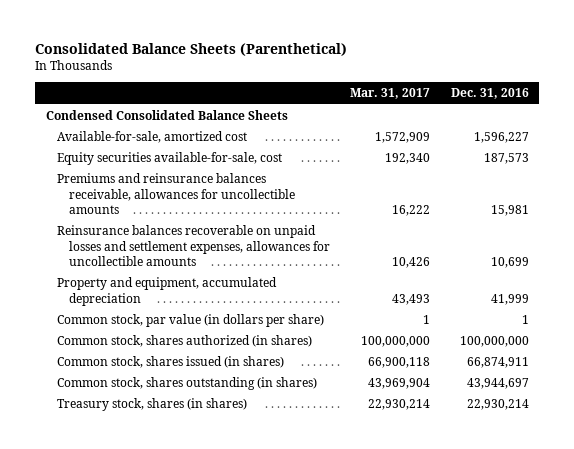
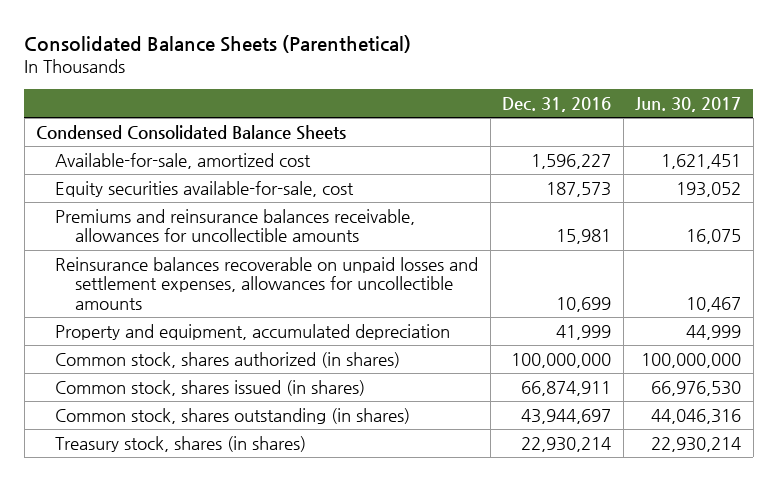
[350,88,431,100] Mar. 31, 2017 -> none
none -> [635,96,742,112] Jun. 30, 2017
[57,313,325,327] Common stock, par value (in dollars per share) -> none

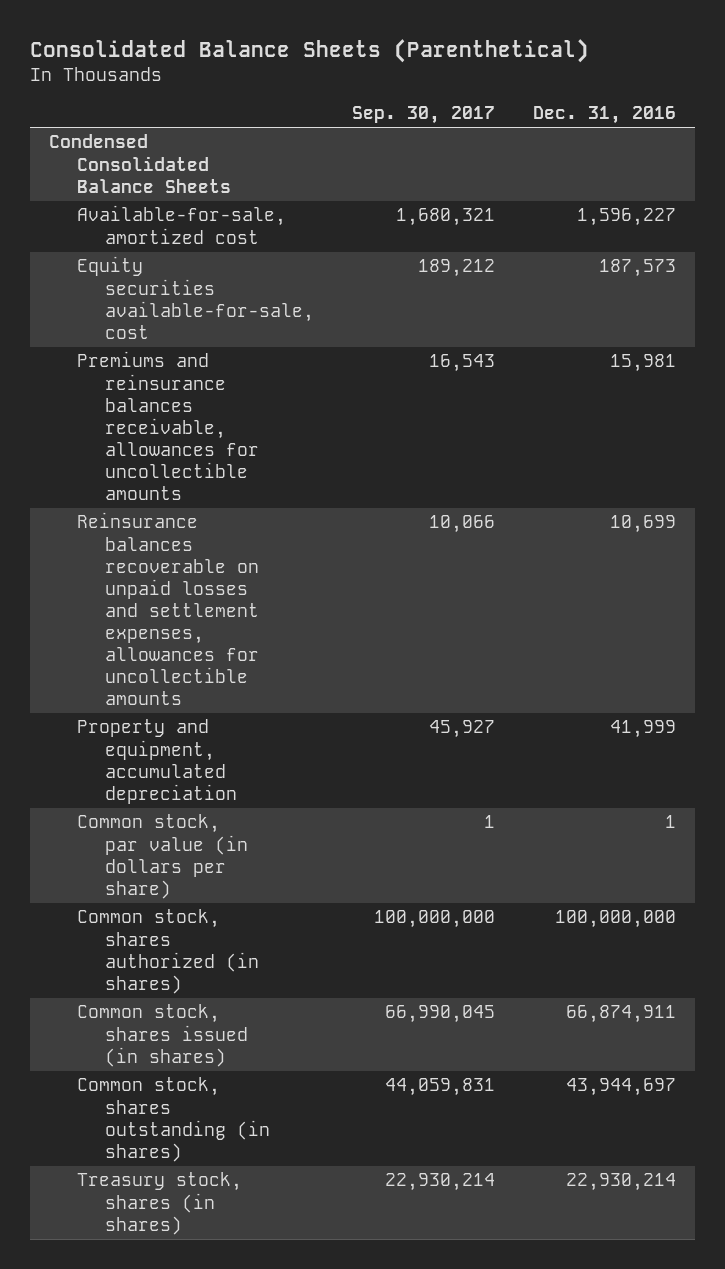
[635,96,742,112] Jun. 30, 2017 -> none
none -> [351,106,495,125] Sep. 30, 2017
none -> [76,814,248,899] Common stock, par value (in dollars per share)

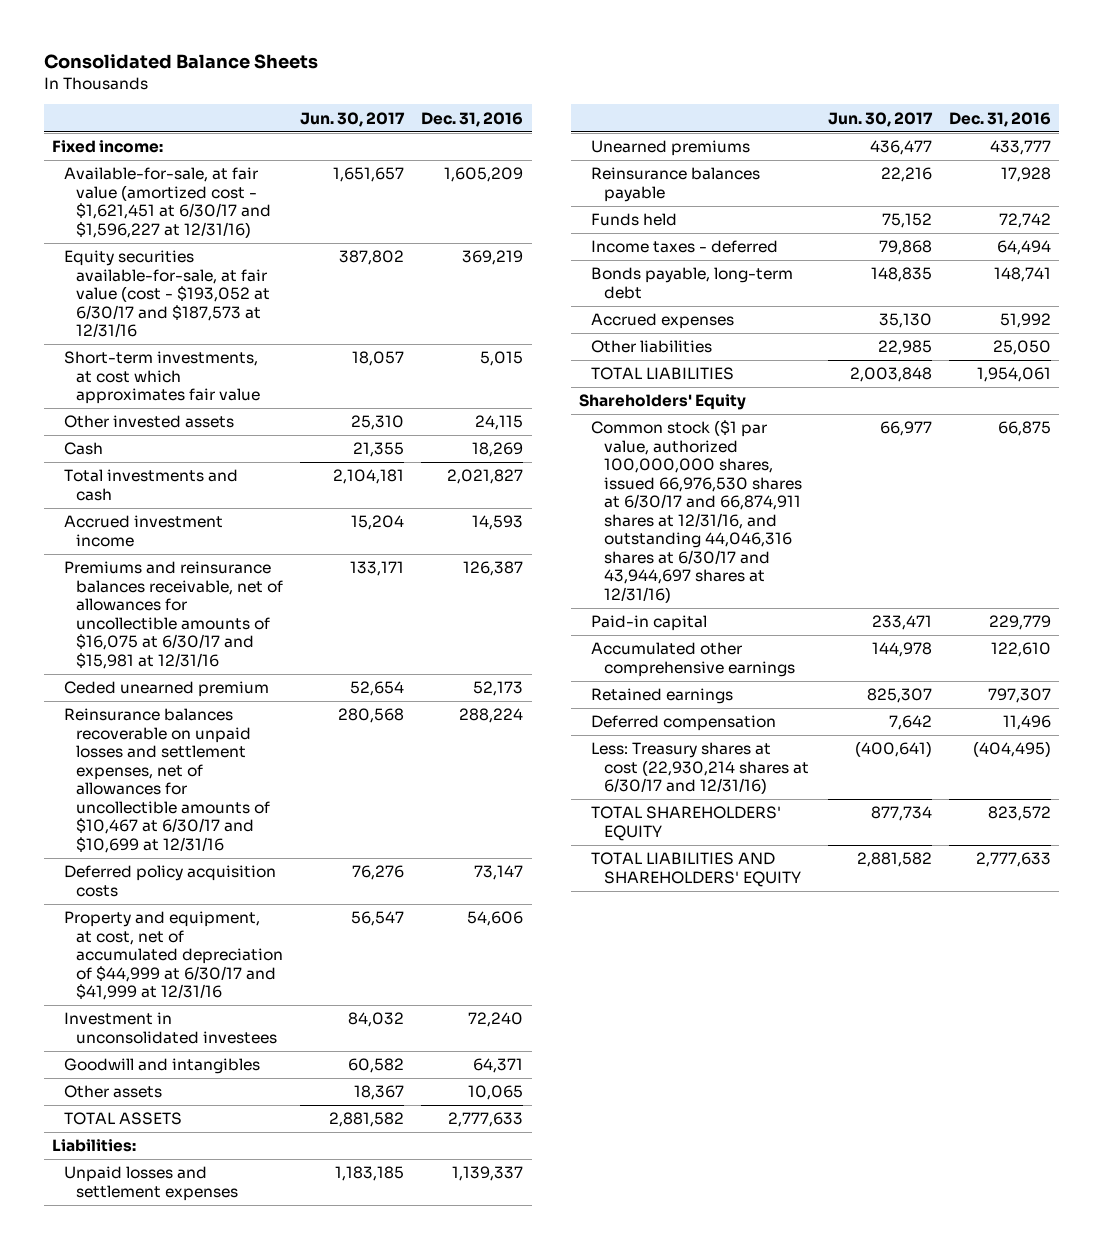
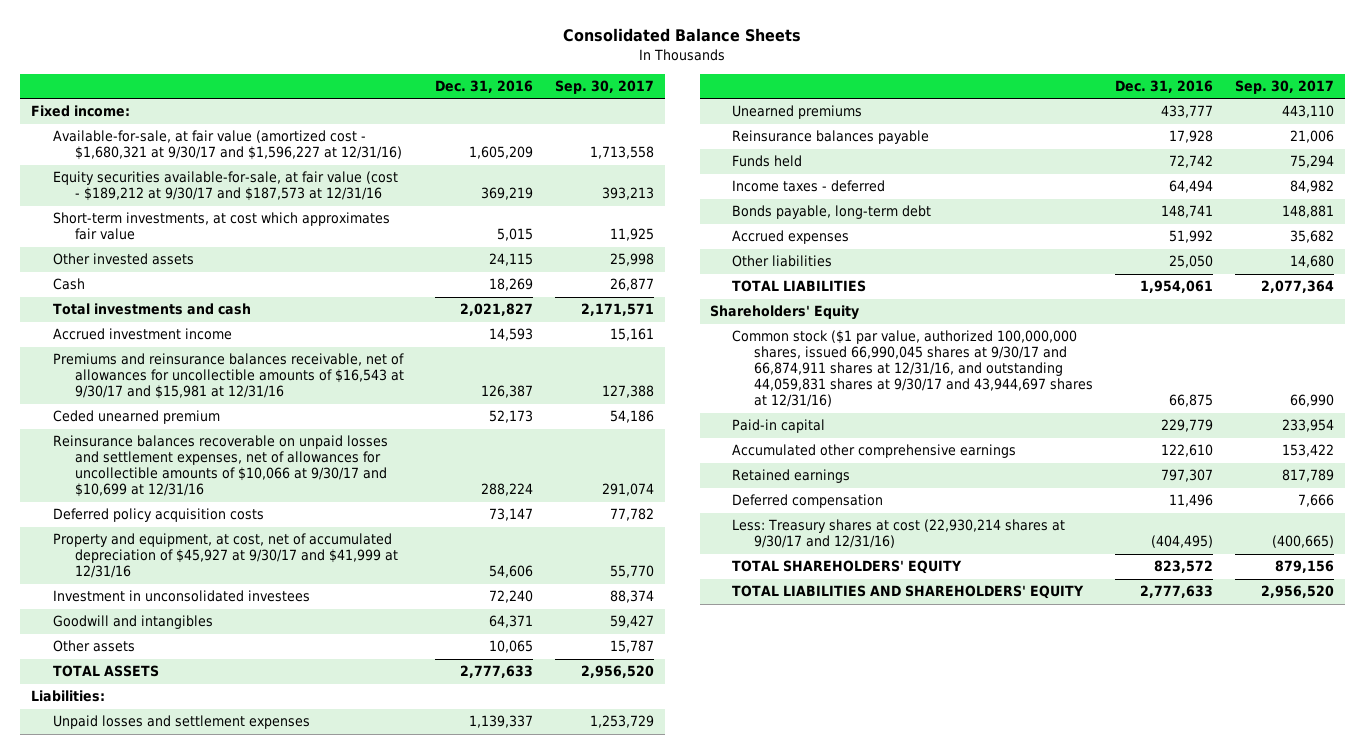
[300,111,406,127] Jun. 30, 2017 -> none
none -> [555,80,655,95] Sep. 30, 2017
[64,167,272,238] Available-for-sale, at fair value (amortized cost - $1,621,451 at 6/30/17 and $1,596,227 at 12/31/16) -> [52,130,402,161] Available-for-sale, at fair value (amortized cost - $1,680,321 at 9/30/17 and $1,596,227 at 12/31/16)
[64,250,271,338] Equity securities available-for-sale, at fair value (cost - $193,052 at 6/30/17 and $187,573 at 12/31/16 -> [52,171,398,202] Equity securities available-for-sale, at fair value (cost - $189,212 at 9/30/17 and $187,573 at 12/31/16
[64,561,284,669] Premiums and reinsurance balances receivable, net of allowances for uncollectible amounts of $16,075 at 6/30/17 and $15,981 at 12/31/16 -> [52,353,404,400] Premiums and reinsurance balances receivable, net of allowances for uncollectible amounts of $16,543 at 9/30/17 and $15,981 at 12/31/16
[64,708,271,853] Reinsurance balances recoverable on unpaid losses and settlement expenses, net of allowances for uncollectible amounts of $10,467 at 6/30/17 and $10,699 at 12/31/16 -> [52,435,388,498] Reinsurance balances recoverable on unpaid losses and settlement expenses, net of allowances for uncollectible amounts of $10,066 at 9/30/17 and $10,699 at 12/31/16
[64,911,284,1001] Property and equipment, at cost, net of accumulated depreciation of $44,999 at 6/30/17 and $41,999 at 12/31/16 -> [52,533,398,579] Property and equipment, at cost, net of accumulated depreciation of $45,927 at 9/30/17 and $41,999 at 12/31/16
[591,420,802,603] Common stock ($1 par value, authorized 100,000,000 shares, issued 66,976,530 shares at 6/30/17 and 66,874,911 shares at 12/31/16, and outstanding 44,046,316 shares at 6/30/17 and 43,944,697 shares at 12/31/16) -> [732,330,1094,408] Common stock ($1 par value, authorized 100,000,000 shares, issued 66,990,045 shares at 9/30/17 and 66,874,911 shares at 12/31/16, and outstanding 44,059,831 shares at 9/30/17 and 43,944,697 shares at 12/31/16)
[591,742,809,795] Less: Treasury shares at cost (22,930,214 shares at 6/30/17 and 12/31/16) -> [732,519,1066,549] Less: Treasury shares at cost (22,930,214 shares at 9/30/17 and 12/31/16)

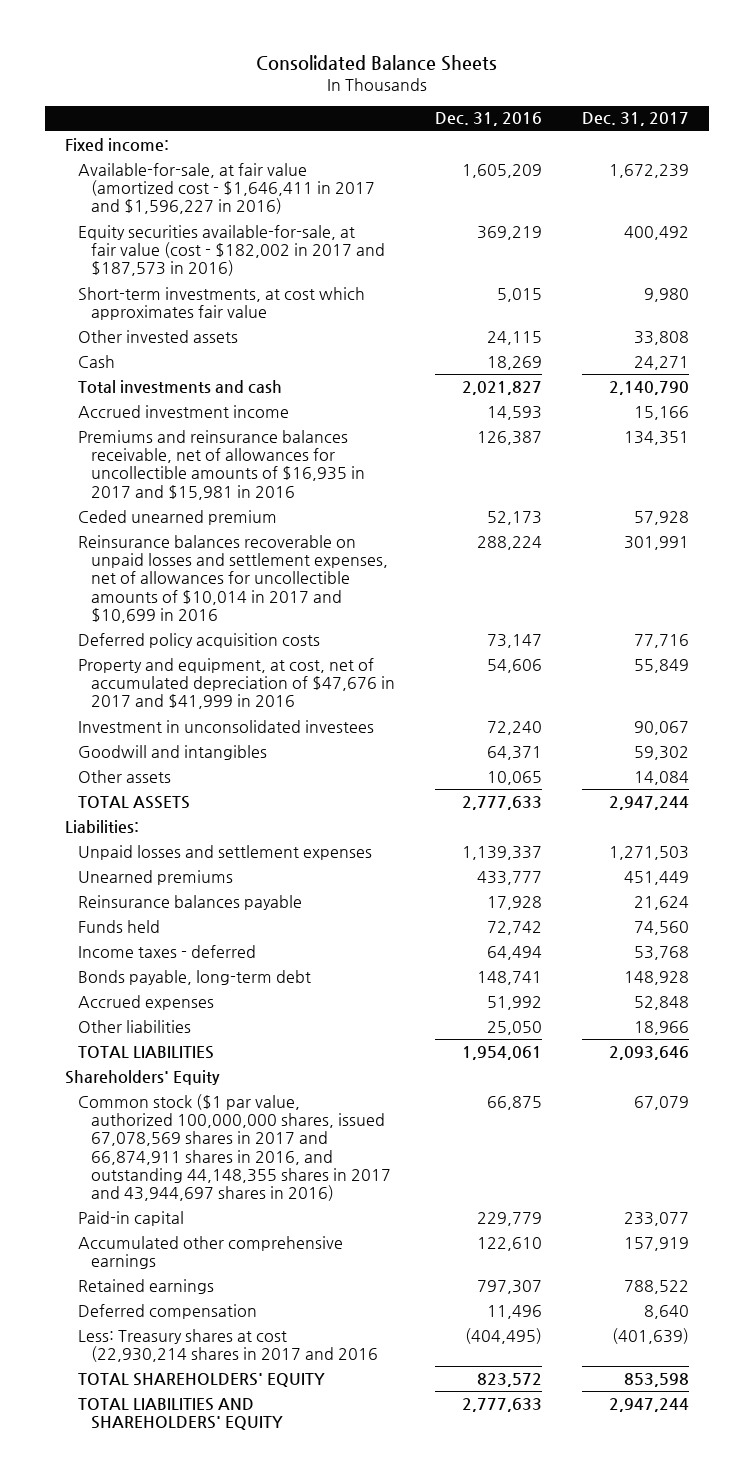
[555,80,655,95] Sep. 30, 2017 -> none
none -> [582,112,690,127] Dec. 31, 2017
[52,130,402,161] Available-for-sale, at fair value (amortized cost - $1,680,321 at 9/30/17 and $1,596,227 at 12/31/16) -> [77,162,375,215] Available-for-sale, at fair value (amortized cost - $1,646,411 in 2017 and $1,596,227 in 2016)
[52,171,398,202] Equity securities available-for-sale, at fair value (cost - $189,212 at 9/30/17 and $187,573 at 12/31/16 -> [77,224,385,277] Equity securities available-for-sale, at fair value (cost - $182,002 in 2017 and $187,573 in 2016)
[52,353,404,400] Premiums and reinsurance balances receivable, net of allowances for uncollectible amounts of $16,543 at 9/30/17 and $15,981 at 12/31/16 -> [77,429,365,500] Premiums and reinsurance balances receivable, net of allowances for uncollectible amounts of $16,935 in 2017 and $15,981 in 2016
[52,435,388,498] Reinsurance balances recoverable on unpaid losses and settlement expenses, net of allowances for uncollectible amounts of $10,066 at 9/30/17 and $10,699 at 12/31/16 -> [77,534,388,624] Reinsurance balances recoverable on unpaid losses and settlement expenses, net of allowances for uncollectible amounts of $10,014 in 2017 and $10,699 in 2016
[52,533,398,579] Property and equipment, at cost, net of accumulated depreciation of $45,927 at 9/30/17 and $41,999 at 12/31/16 -> [77,657,395,710] Property and equipment, at cost, net of accumulated depreciation of $47,676 in 2017 and $41,999 in 2016
[732,330,1094,408] Common stock ($1 par value, authorized 100,000,000 shares, issued 66,990,045 shares at 9/30/17 and 66,874,911 shares at 12/31/16, and outstanding 44,059,831 shares at 9/30/17 and 43,944,697 shares at 12/31/16) -> [77,1093,391,1202] Common stock ($1 par value, authorized 100,000,000 shares, issued 67,078,569 shares in 2017 and 66,874,911 shares in 2016, and outstanding 44,148,355 shares in 2017 and 43,944,697 shares in 2016)
[732,519,1066,549] Less: Treasury shares at cost (22,930,214 shares at 9/30/17 and 12/31/16) -> [77,1328,378,1363] Less: Treasury shares at cost (22,930,214 shares in 2017 and 2016

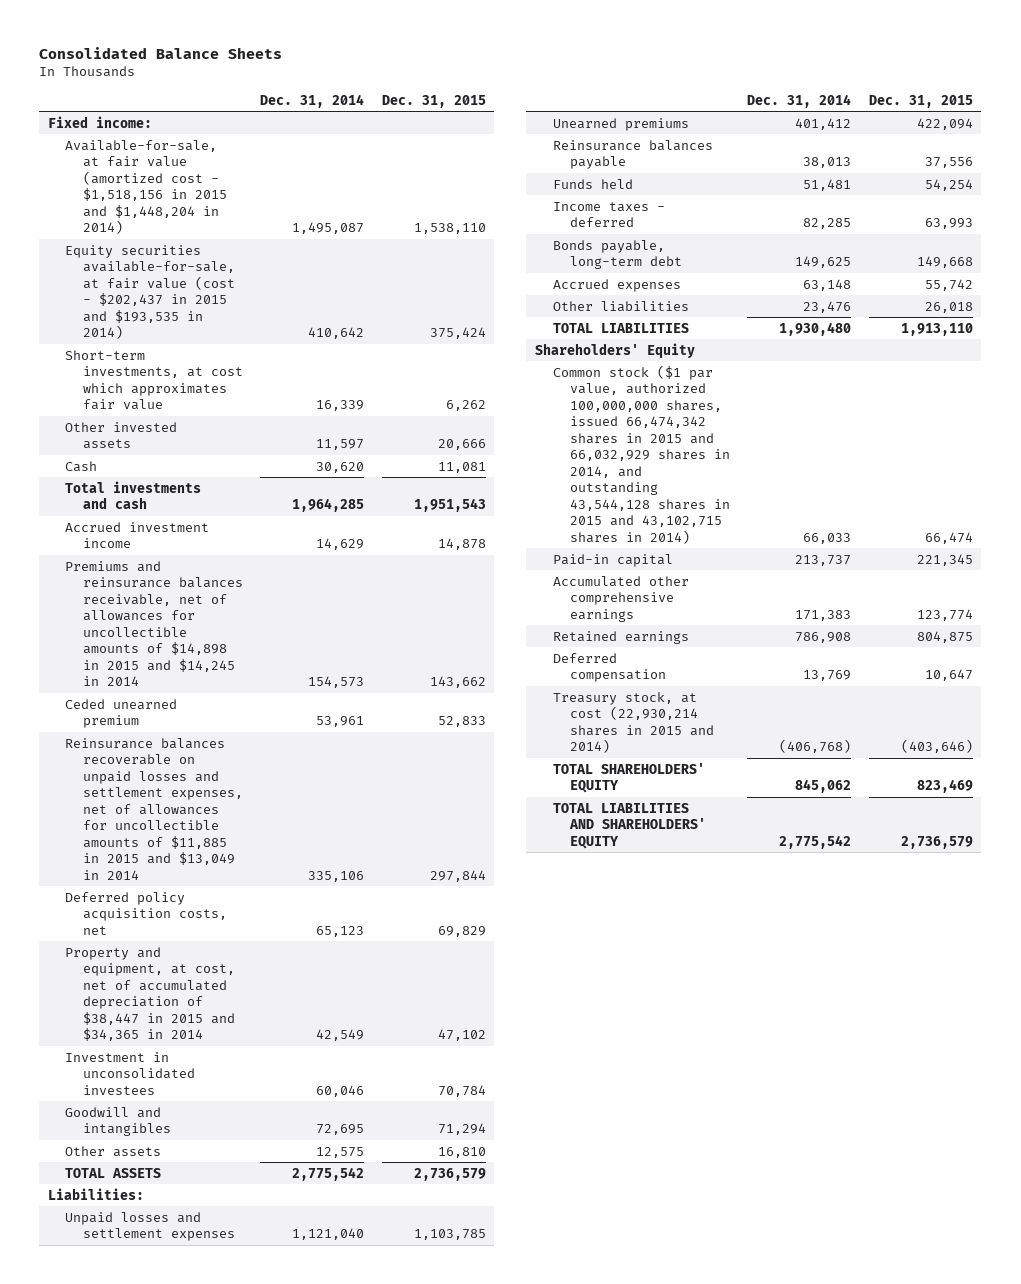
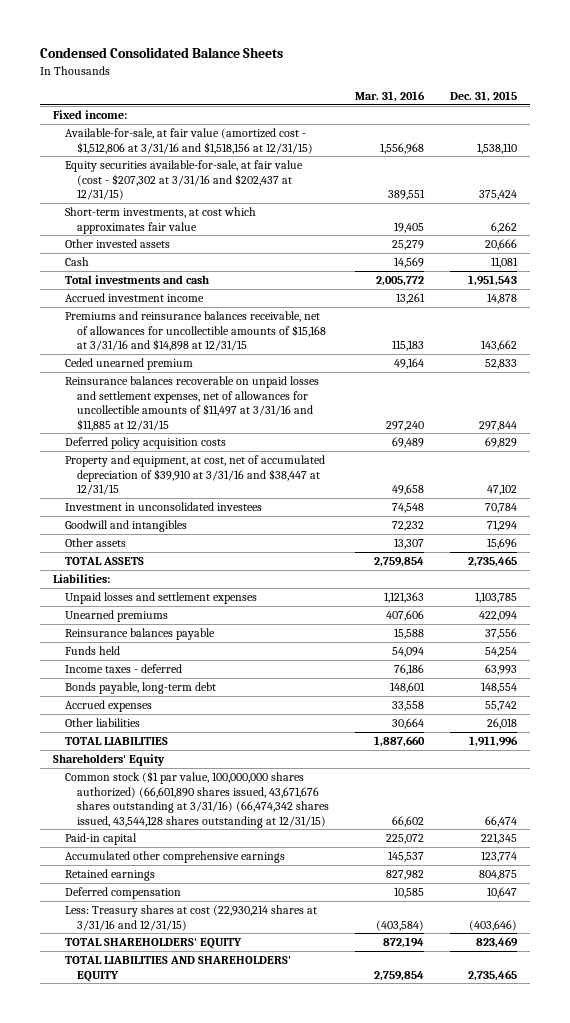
[39,47,283,60] Consolidated Balance Sheets -> [39,47,283,59] Condensed Consolidated Balance Sheets
[260,93,365,108] Dec. 31, 2014 -> none
none -> [355,91,426,103] Mar. 31, 2016
[65,139,228,235] Available-for-sale, at fair value (amortized cost - $1,518,156 in 2015 and $1,448,204 in 2014) -> [64,128,314,154] Available-for-sale, at fair value (amortized cost - $1,512,806 at 3/31/16 and $1,518,156 at 12/31/15)
[65,244,236,340] Equity securities available-for-sale, at fair value (cost - $202,437 in 2015 and $193,535 in 2014) -> [64,160,303,201] Equity securities available-for-sale, at fair value (cost - $207,302 at 3/31/16 and $202,437 at 12/31/15)
[65,560,244,687] Premiums and reinsurance balances receivable, net of allowances for uncollectible amounts of $14,898 in 2015 and $14,245 in 2014 -> [64,311,327,352] Premiums and reinsurance balances receivable, net of allowances for uncollectible amounts of $15,168 at 3/31/16 and $14,898 at 12/31/15
[65,737,244,880] Reinsurance balances recoverable on unpaid losses and settlement expenses, net of allowances for uncollectible amounts of $11,885 in 2015 and $13,049 in 2014 -> [64,376,319,431] Reinsurance balances recoverable on unpaid losses and settlement expenses, net of allowances for uncollectible amounts of $11,497 at 3/31/16 and $11,885 at 12/31/15
[65,891,228,935] Deferred policy acquisition costs, net -> [64,437,226,450] Deferred policy acquisition costs
[65,946,236,1042] Property and equipment, at cost, net of accumulated depreciation of $38,447 in 2015 and $34,365 in 2014 -> [64,455,325,496] Property and equipment, at cost, net of accumulated depreciation of $39,910 at 3/31/16 and $38,447 at 12/31/15
[437,1146,486,1158] 16,810 -> [487,538,518,550] 15,696
[413,1167,486,1181] 2,736,579 -> [468,556,518,568] 2,735,465
[916,256,973,269] 149,668 -> [481,682,518,694] 148,554
[900,322,973,336] 1,913,110 -> [469,736,519,748] 1,911,996
[552,364,731,544] Common stock ($1 par value, authorized 100,000,000 shares, issued 66,474,342 shares in 2015 and 66,032,929 shares in 2014, and outstanding 43,544,128 shares in 2015 and 43,102,715 shares in 2014) -> [64,771,330,828] Common stock ($1 par value, 100,000,000 shares authorized) (66,601,890 shares issued, 43,671,676 shares outstanding at 3/31/16) (66,474,342 shares issued, 43,544,128 shares outstanding at 12/31/15)
[552,691,715,754] Treasury stock, at cost (22,930,214 shares in 2015 and 2014) -> [64,905,317,931] Less: Treasury shares at cost (22,930,214 shares at 3/31/16 and 12/31/15)
[900,835,973,849] 2,736,579 -> [468,969,518,981] 2,735,465

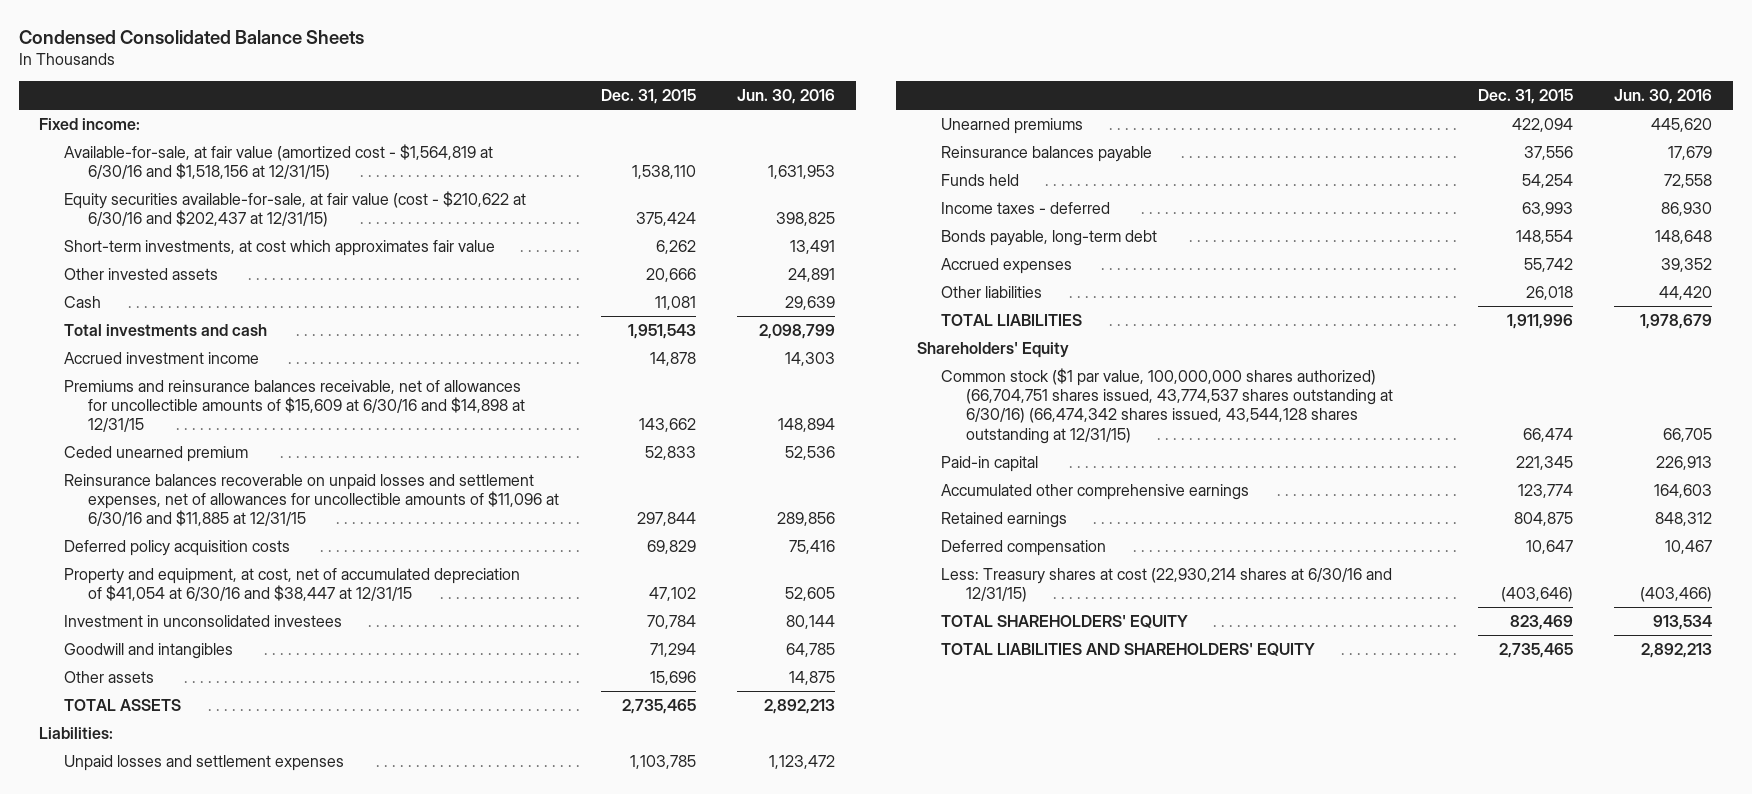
[355,91,426,103] Mar. 31, 2016 -> none
none -> [737,89,836,105] Jun. 30, 2016
[64,128,314,154] Available-for-sale, at fair value (amortized cost - $1,512,806 at 3/31/16 and $1,518,156 at 12/31/15) -> [63,143,493,181] Available-for-sale, at fair value (amortized cost - $1,564,819 at 6/30/16 and $1,518,156 at 12/31/15)
[64,160,303,201] Equity securities available-for-sale, at fair value (cost - $207,302 at 3/31/16 and $202,437 at 12/31/15) -> [63,190,526,228] Equity securities available-for-sale, at fair value (cost - $210,622 at 6/30/16 and $202,437 at 12/31/15)
[64,311,327,352] Premiums and reinsurance balances receivable, net of allowances for uncollectible amounts of $15,168 at 3/31/16 and $14,898 at 12/31/15 -> [63,379,526,433] Premiums and reinsurance balances receivable, net of allowances for uncollectible amounts of $15,609 at 6/30/16 and $14,898 at 12/31/15
[64,376,319,431] Reinsurance balances recoverable on unpaid losses and settlement expenses, net of allowances for uncollectible amounts of $11,497 at 3/31/16 and $11,885 at 12/31/15 -> [63,473,560,527] Reinsurance balances recoverable on unpaid losses and settlement expenses, net of allowances for uncollectible amounts of $11,096 at 6/30/16 and $11,885 at 12/31/15
[64,455,325,496] Property and equipment, at cost, net of accumulated depreciation of $39,910 at 3/31/16 and $38,447 at 12/31/15 -> [63,567,520,602] Property and equipment, at cost, net of accumulated depreciation of $41,054 at 6/30/16 and $38,447 at 12/31/15
[64,771,330,828] Common stock ($1 par value, 100,000,000 shares authorized) (66,601,890 shares issued, 43,671,676 shares outstanding at 3/31/16) (66,474,342 shares issued, 43,544,128 shares outstanding at 12/31/15) -> [941,367,1393,444] Common stock ($1 par value, 100,000,000 shares authorized) (66,704,751 shares issued, 43,774,537 shares outstanding at 6/30/16) (66,474,342 shares issued, 43,544,128 shares outstanding at 12/31/15)
[64,905,317,931] Less: Treasury shares at cost (22,930,214 shares at 3/31/16 and 12/31/15) -> [941,567,1393,603] Less: Treasury shares at cost (22,930,214 shares at 6/30/16 and 12/31/15)

